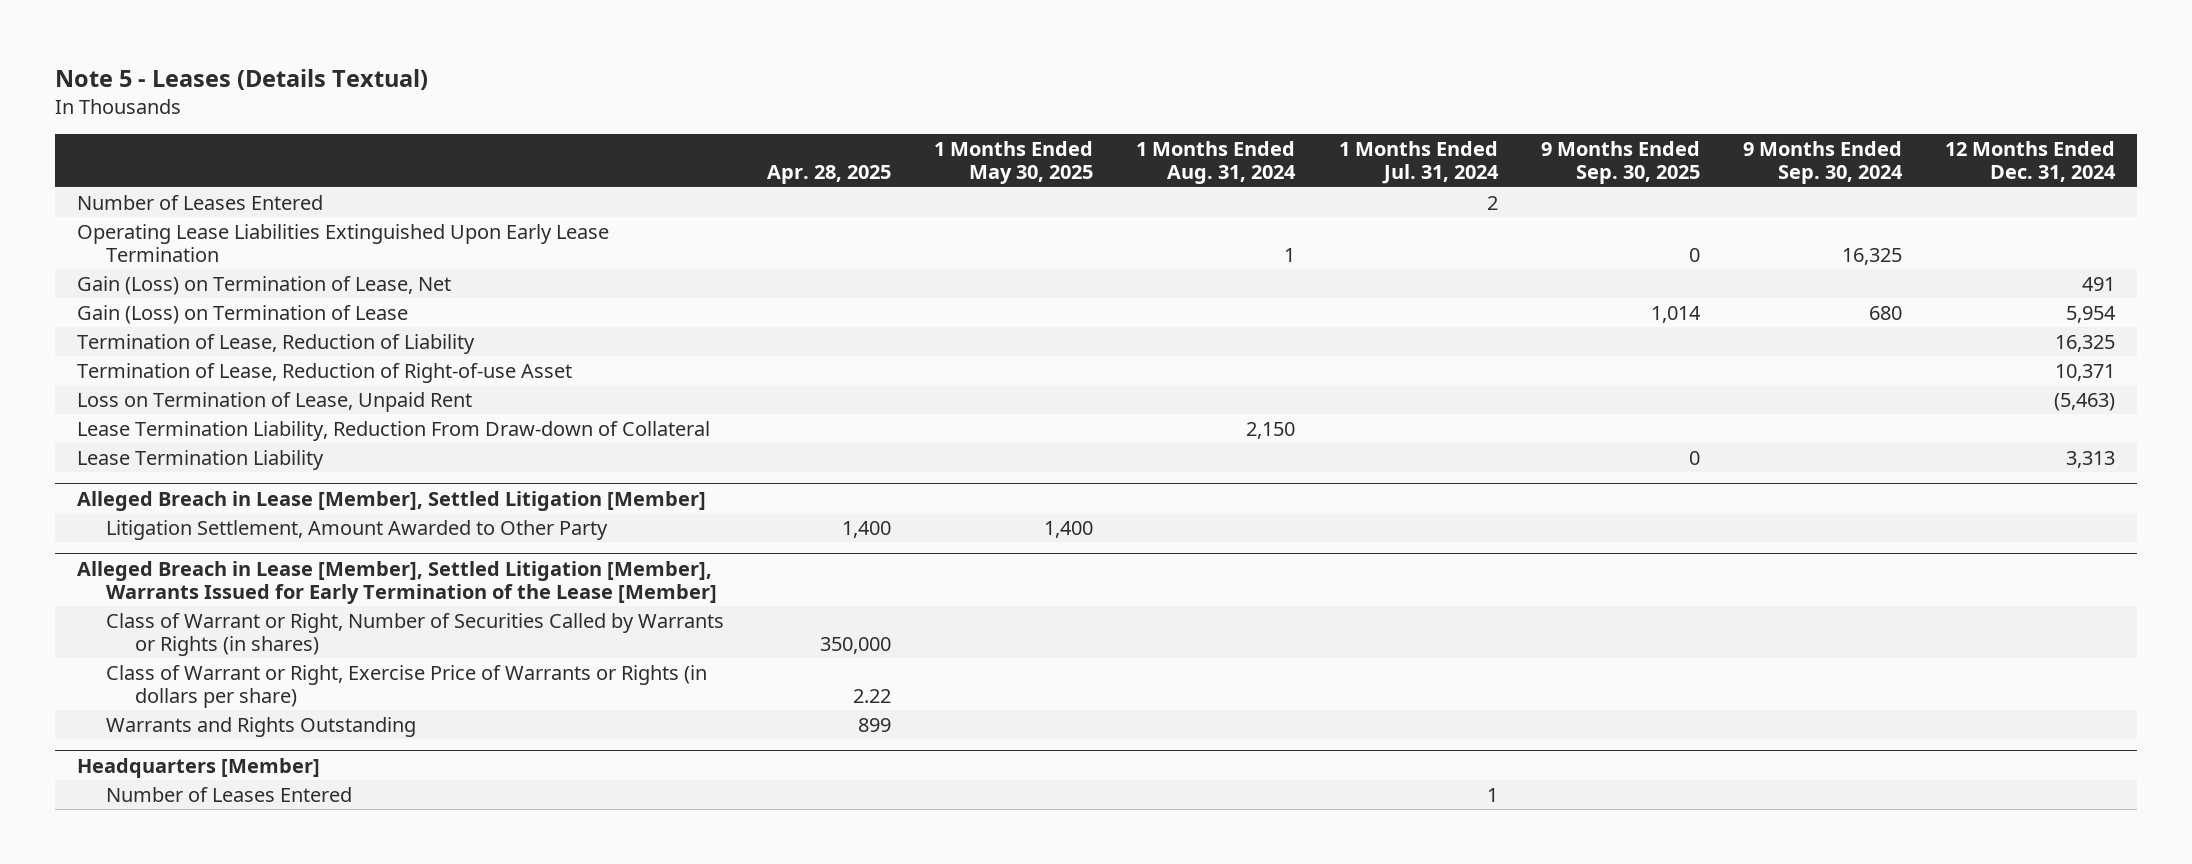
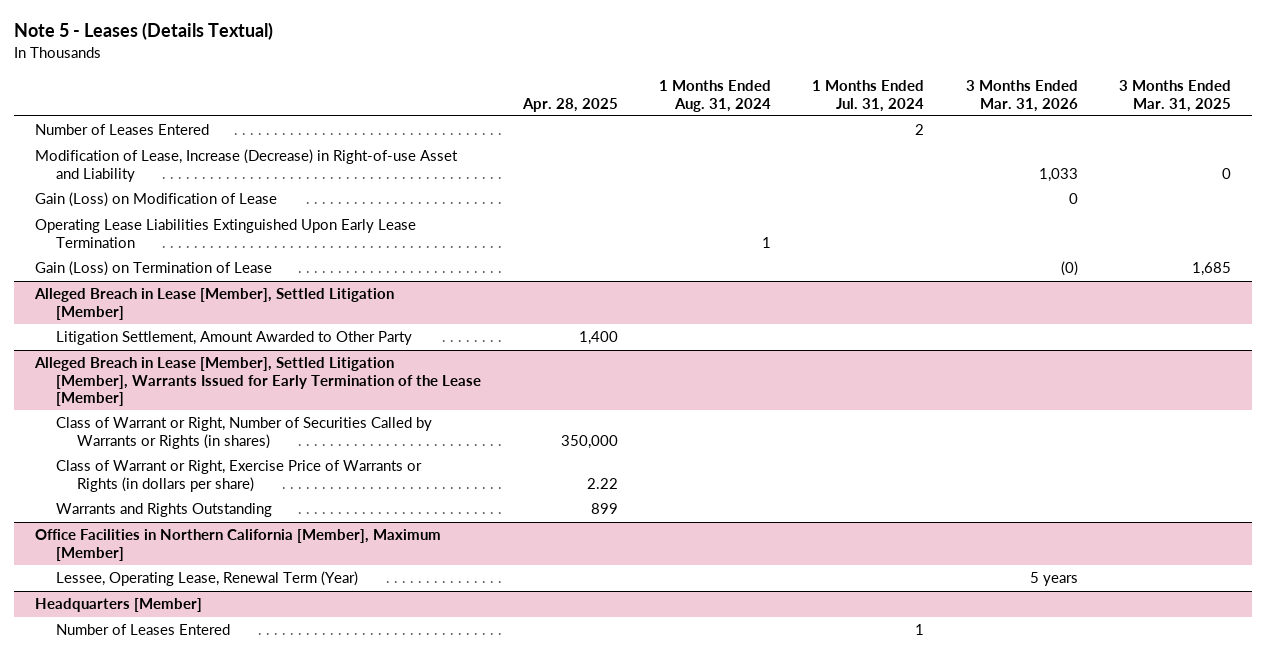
[934,140,1094,185] 1 Months Ended May 30, 2025 -> none
[1540,140,1700,185] 9 Months Ended Sep. 30, 2025 -> none
[1742,140,1903,185] 9 Months Ended Sep. 30, 2024 -> none
[1945,140,2117,183] 12 Months Ended Dec. 31, 2024 -> none
none -> [965,80,1078,112] 3 Months Ended Mar. 31, 2026
none -> [1119,80,1232,112] 3 Months Ended Mar. 31, 2025
none -> [34,149,458,182] Modification of Lease, Increase (Decrease) in Right-of-use Asset and Liability
none -> [34,192,277,208] Gain (Loss) on Modification of Lease
[76,275,451,295] Gain (Loss) on Termination of Lease, Net -> none
[76,333,475,354] Termination of Lease, Reduction of Liability -> none
[76,362,572,383] Termination of Lease, Reduction of Right-of-use Asset -> none
[76,391,472,412] Loss on Termination of Lease, Unpaid Rent -> none
[76,420,710,441] Lease Termination Liability, Reduction From Draw-down of Collateral -> none
[76,449,324,470] Lease Termination Liability -> none
none -> [34,529,441,561] Office Facilities in Northern California [Member], Maximum [Member]
none -> [56,571,359,587] Lessee, Operating Lease, Renewal Term (Year)

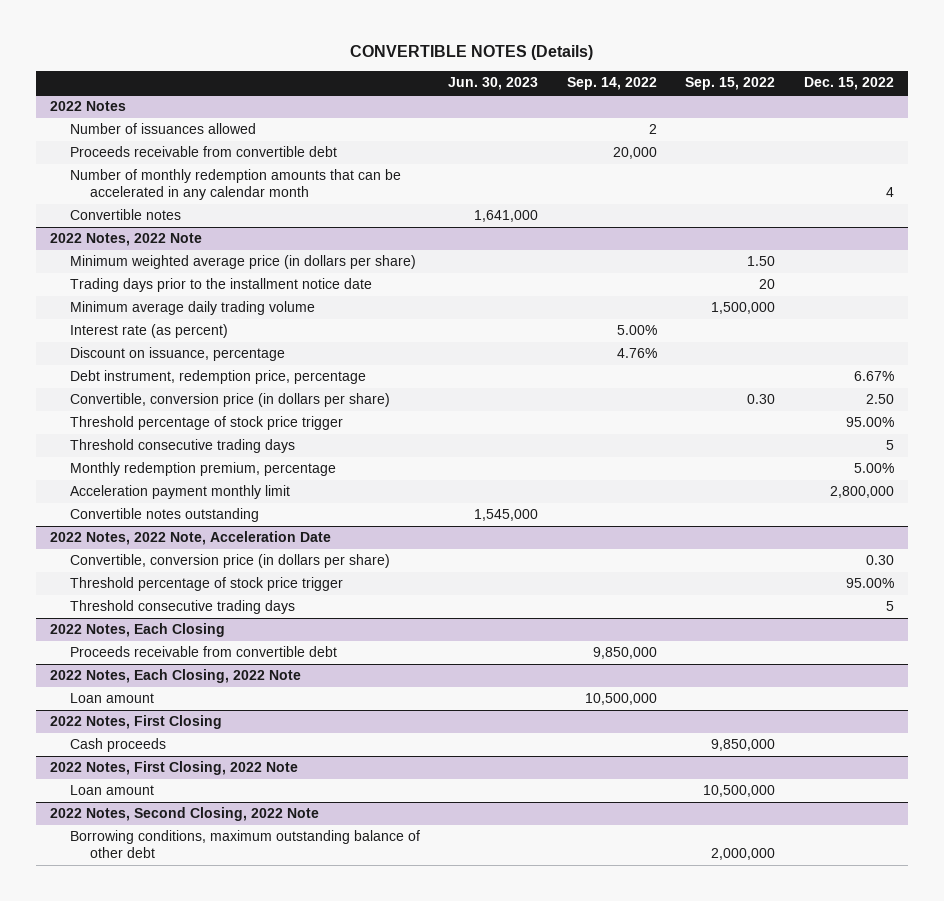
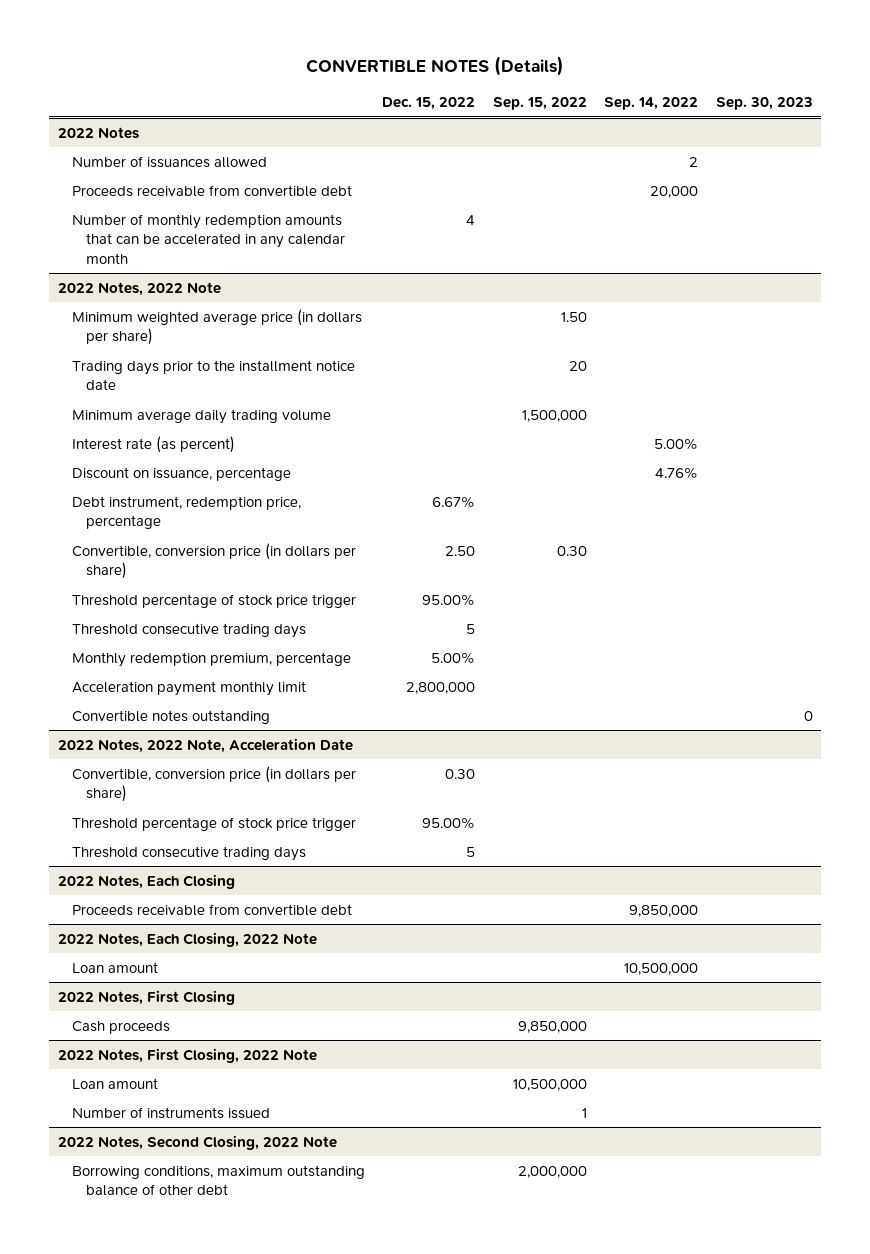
[448,77,539,91] Jun. 30, 2023 -> none
none -> [715,97,813,111] Sep. 30, 2023
[70,209,182,221] Convertible notes -> none
none -> [71,1106,270,1119] Number of instruments issued

